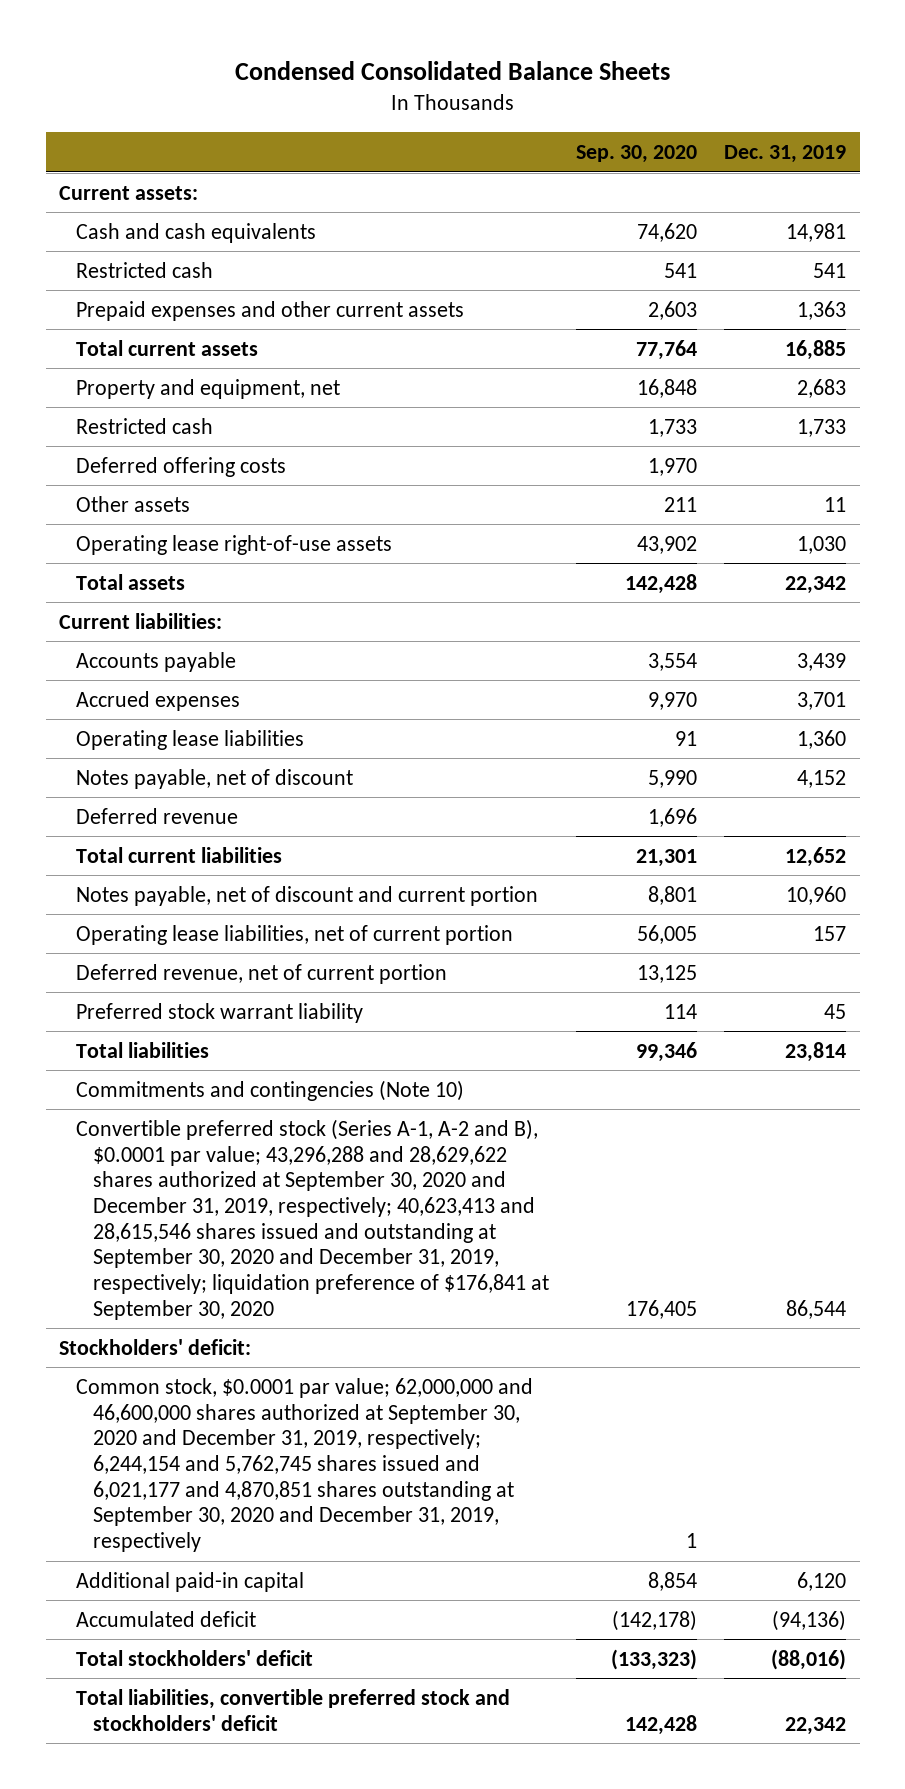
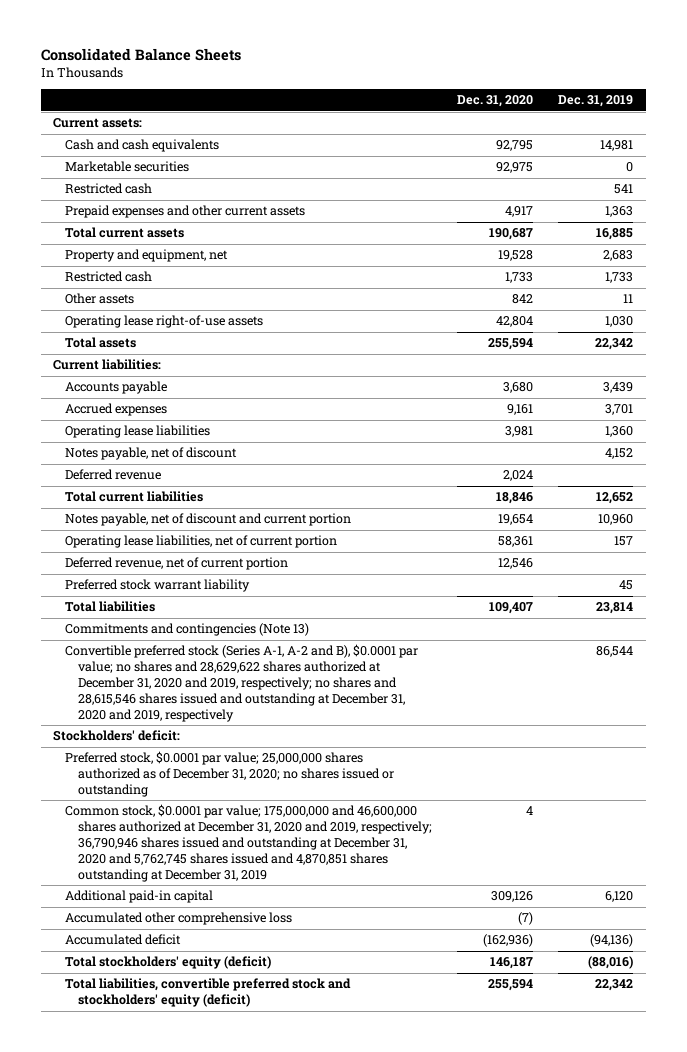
[234,61,670,81] Condensed Consolidated Balance Sheets -> [40,47,241,61] Consolidated Balance Sheets
[576,145,698,164] Sep. 30, 2020 -> none
none -> [456,95,533,108] Dec. 31, 2020
none -> [65,161,190,173] Marketable securities
[76,456,287,477] Deferred offering costs -> none
[76,1079,465,1101] Commitments and contingencies (Note 10) -> [65,623,310,637] Commitments and contingencies (Note 13)
[76,1118,549,1320] Convertible preferred stock (Series A-1, A-2 and B), $0.0001 par value; 43,296,288 and 28,629,622 shares authorized at September 30, 2020 and December 31, 2019, respectively; 40,623,413 and 28,615,546 shares issued and outstanding at September 30, 2020 and December 31, 2019, respectively; liquidation preference of $176,841 at September 30, 2020 -> [65,644,419,722] Convertible preferred stock (Series A-1, A-2 and B), $0.0001 par value; no shares and 28,629,622 shares authorized at December 31, 2020 and 2019, respectively; no shares and 28,615,546 shares issued and outstanding at December 31, 2020 and 2019, respectively
none -> [65,751,394,798] Preferred stock, $0.0001 par value; 25,000,000 shares authorized as of December 31, 2020; no shares issued or outstanding
[76,1377,534,1553] Common stock, $0.0001 par value; 62,000,000 and 46,600,000 shares authorized at September 30, 2020 and December 31, 2019, respectively; 6,244,154 and 5,762,745 shares issued and 6,021,177 and 4,870,851 shares outstanding at September 30, 2020 and December 31, 2019, respectively -> [65,804,432,882] Common stock, $0.0001 par value; 175,000,000 and 46,600,000 shares authorized at December 31, 2020 and 2019, respectively; 36,790,946 shares issued and outstanding at December 31, 2020 and 5,762,745 shares issued and 4,870,851 shares outstanding at December 31, 2019
none -> [65,912,293,926] Accumulated other comprehensive loss
[76,1649,314,1666] Total stockholders' deficit -> [65,956,272,970] Total stockholders' equity (deficit)
[76,1688,511,1731] Total liabilities, convertible preferred stock and stockholders' deficit -> [65,978,352,1008] Total liabilities, convertible preferred stock and stockholders' equity (deficit)

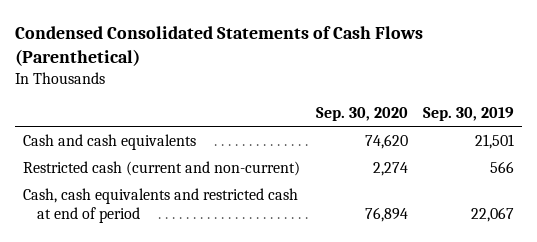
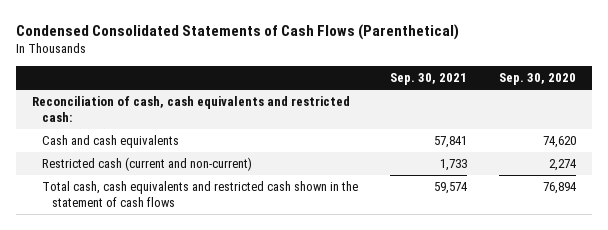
[423,106,515,121] Sep. 30, 2019 -> none
none -> [390,73,468,86] Sep. 30, 2021
none -> [31,96,350,123] Reconciliation of cash, cash equivalents and restricted cash:
[23,187,299,223] Cash, cash equivalents and restricted cash at end of period -> [41,181,358,208] Total cash, cash equivalents and restricted cash shown in the statement of cash flows

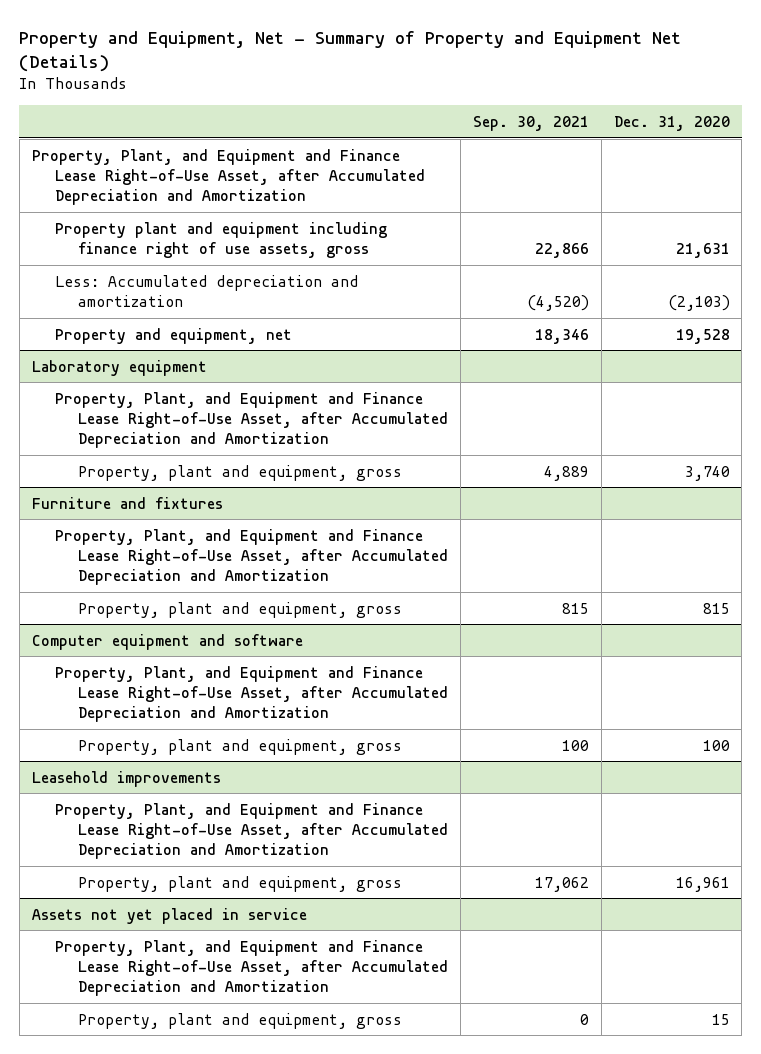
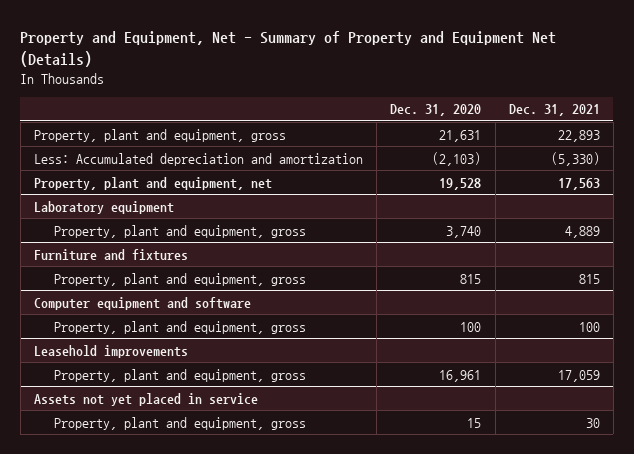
[472,115,589,131] Sep. 30, 2021 -> none
none -> [508,104,600,117] Dec. 31, 2021
[31,148,426,206] Property, Plant, and Equipment and Finance Lease Right-of-Use Asset, after Accumulated Depreciation and Amortization -> none
[55,221,388,258] Property plant and equipment including finance right of use assets, gross -> [33,128,286,142] Property, plant and equipment, gross
[55,327,293,344] Property and equipment, net -> [33,176,272,190] Property, plant and equipment, net
[55,391,449,449] Property, Plant, and Equipment and Finance Lease Right-of-Use Asset, after Accumulated Depreciation and Amortization -> none
[55,528,449,586] Property, Plant, and Equipment and Finance Lease Right-of-Use Asset, after Accumulated Depreciation and Amortization -> none
[55,665,449,723] Property, Plant, and Equipment and Finance Lease Right-of-Use Asset, after Accumulated Depreciation and Amortization -> none
[55,802,449,860] Property, Plant, and Equipment and Finance Lease Right-of-Use Asset, after Accumulated Depreciation and Amortization -> none
[55,939,449,997] Property, Plant, and Equipment and Finance Lease Right-of-Use Asset, after Accumulated Depreciation and Amortization -> none

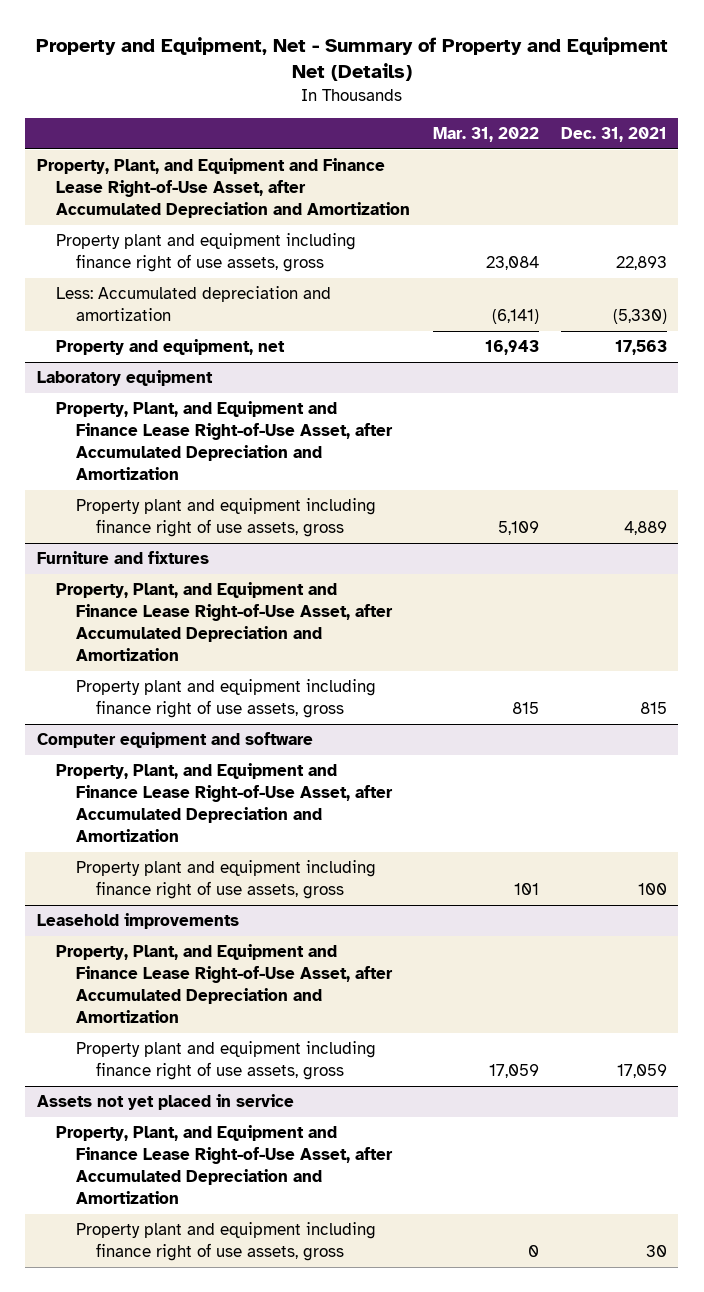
[390,104,482,117] Dec. 31, 2020 -> none
none -> [432,127,539,143] Mar. 31, 2022
none -> [36,158,411,219] Property, Plant, and Equipment and Finance Lease Right-of-Use Asset, after Accumulated Depreciation and Amortization
[33,128,286,142] Property, plant and equipment, gross -> [56,233,357,273] Property plant and equipment including finance right of use assets, gross
[33,176,272,190] Property, plant and equipment, net -> [56,339,286,356] Property and equipment, net
none -> [56,401,393,481] Property, Plant, and Equipment and Finance Lease Right-of-Use Asset, after Accumulated Depreciation and Amortization
[53,224,306,238] Property, plant and equipment, gross -> [75,498,376,538] Property plant and equipment including finance right of use assets, gross
none -> [56,582,393,662] Property, Plant, and Equipment and Finance Lease Right-of-Use Asset, after Accumulated Depreciation and Amortization
[53,272,306,286] Property, plant and equipment, gross -> [75,679,376,719] Property plant and equipment including finance right of use assets, gross
none -> [56,763,393,843] Property, Plant, and Equipment and Finance Lease Right-of-Use Asset, after Accumulated Depreciation and Amortization
[53,320,306,334] Property, plant and equipment, gross -> [75,860,376,900] Property plant and equipment including finance right of use assets, gross
none -> [56,944,393,1024] Property, Plant, and Equipment and Finance Lease Right-of-Use Asset, after Accumulated Depreciation and Amortization
[53,368,306,382] Property, plant and equipment, gross -> [75,1041,376,1081] Property plant and equipment including finance right of use assets, gross
none -> [56,1125,393,1205] Property, Plant, and Equipment and Finance Lease Right-of-Use Asset, after Accumulated Depreciation and Amortization
[53,416,306,430] Property, plant and equipment, gross -> [75,1222,376,1262] Property plant and equipment including finance right of use assets, gross

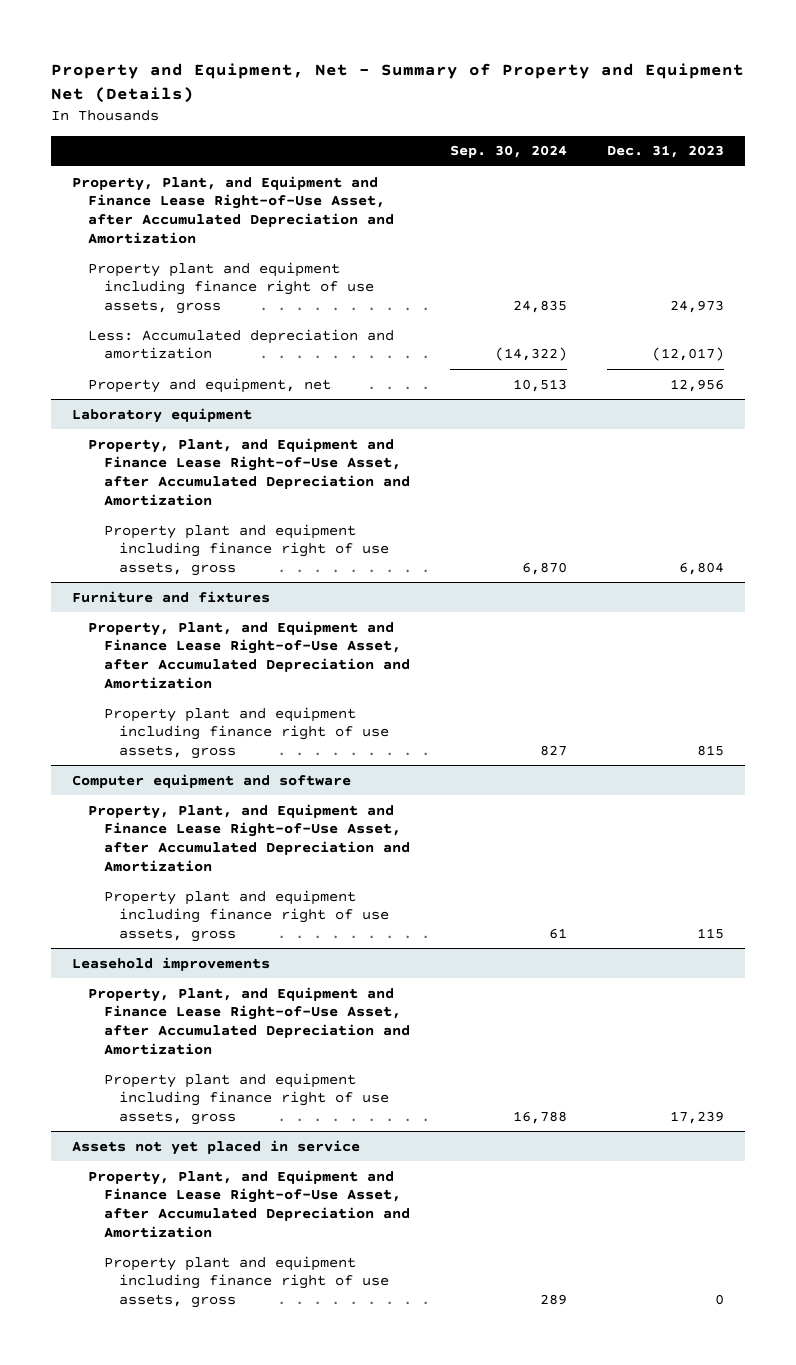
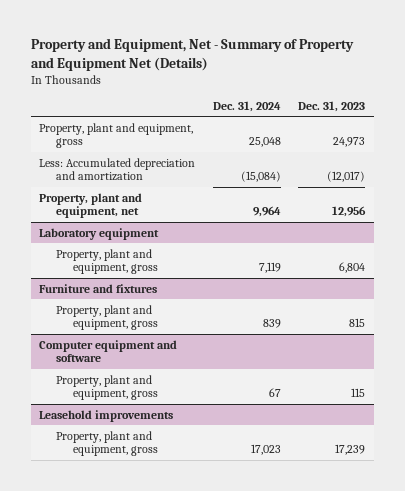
[449,145,567,159] Sep. 30, 2024 -> none
none -> [212,100,281,112] Dec. 31, 2024
[71,175,394,244] Property, Plant, and Equipment and Finance Lease Right-of-Use Asset, after Accumulated Depreciation and Amortization -> none
[87,261,374,314] Property plant and equipment including finance right of use assets, gross -> [39,122,194,149] Property, plant and equipment, gross
[87,377,331,393] Property and equipment, net -> [39,192,143,219] Property, plant and equipment, net
[87,437,410,506] Property, Plant, and Equipment and Finance Lease Right-of-Use Asset, after Accumulated Depreciation and Amortization -> none
[103,523,390,576] Property plant and equipment including finance right of use assets, gross -> [56,248,159,275] Property, plant and equipment, gross
[87,620,410,689] Property, Plant, and Equipment and Finance Lease Right-of-Use Asset, after Accumulated Depreciation and Amortization -> none
[103,706,390,759] Property plant and equipment including finance right of use assets, gross -> [56,304,159,331] Property, plant and equipment, gross
[87,803,410,872] Property, Plant, and Equipment and Finance Lease Right-of-Use Asset, after Accumulated Depreciation and Amortization -> none
[103,889,390,942] Property plant and equipment including finance right of use assets, gross -> [56,374,159,401] Property, plant and equipment, gross
[87,986,410,1055] Property, Plant, and Equipment and Finance Lease Right-of-Use Asset, after Accumulated Depreciation and Amortization -> none
[71,1139,360,1155] Assets not yet placed in service -> none
[87,1169,410,1238] Property, Plant, and Equipment and Finance Lease Right-of-Use Asset, after Accumulated Depreciation and Amortization -> none
[103,1255,390,1308] Property plant and equipment including finance right of use assets, gross -> none
[103,1072,390,1125] Property plant and equipment including finance right of use assets, gross -> [56,430,159,457] Property, plant and equipment, gross

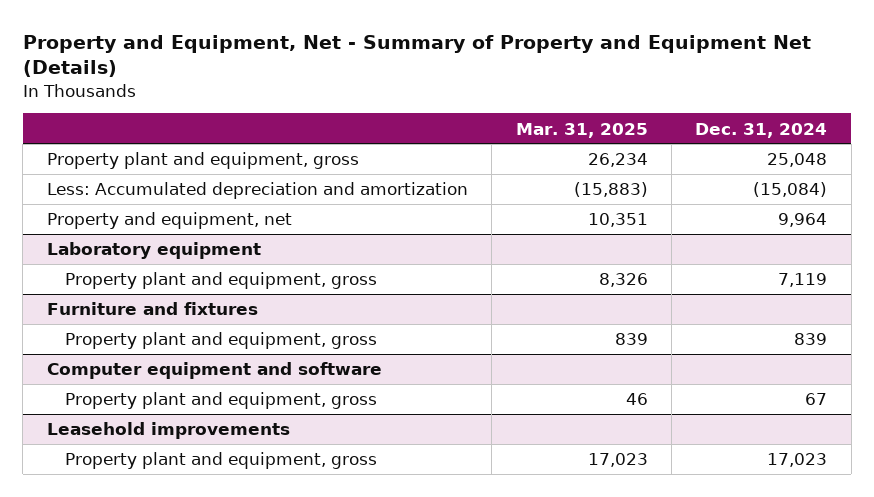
[298,100,366,112] Dec. 31, 2023 -> none
none -> [515,122,648,138] Mar. 31, 2025
[39,122,194,149] Property, plant and equipment, gross -> [46,152,359,170] Property plant and equipment, gross
[39,192,143,219] Property, plant and equipment, net -> [46,212,292,230] Property and equipment, net
[56,248,159,275] Property, plant and equipment, gross -> [64,272,377,290] Property plant and equipment, gross
[56,304,159,331] Property, plant and equipment, gross -> [64,332,377,350] Property plant and equipment, gross
[56,374,159,401] Property, plant and equipment, gross -> [64,392,377,410] Property plant and equipment, gross
[56,430,159,457] Property, plant and equipment, gross -> [64,452,377,470] Property plant and equipment, gross

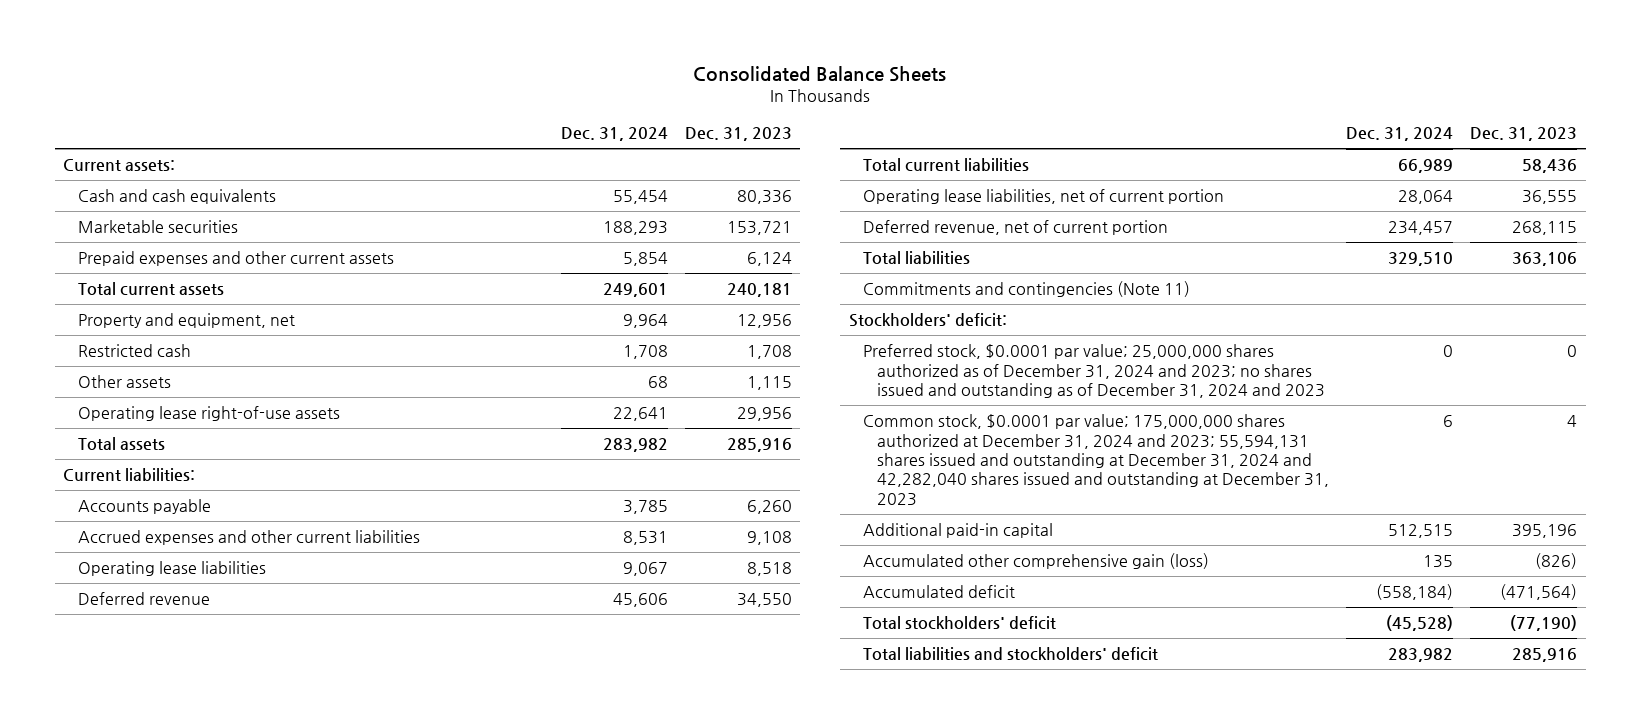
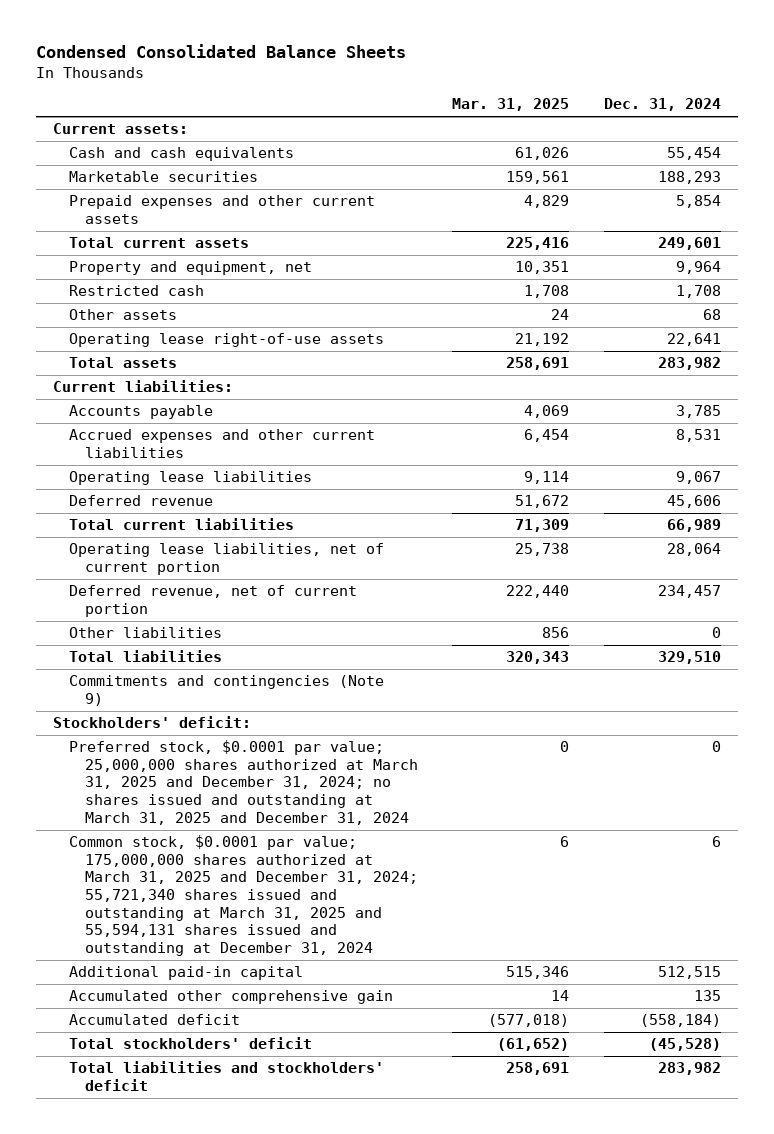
[693,65,947,82] Consolidated Balance Sheets -> [36,44,407,59] Condensed Consolidated Balance Sheets
[684,127,792,142] Dec. 31, 2023 -> none
none -> [452,98,570,112] Mar. 31, 2025
none -> [69,627,223,639] Other liabilities
[862,281,1190,298] Commitments and contingencies (Note 11) -> [69,675,385,706] Commitments and contingencies (Note 9)
[862,344,1326,399] Preferred stock, $0.0001 par value; 25,000,000 shares authorized as of December 31, 2024 and 2023; no shares issued and outstanding as of December 31, 2024 and 2023 -> [69,740,419,825] Preferred stock, $0.0001 par value; 25,000,000 shares authorized at March 31, 2025 and December 31, 2024; no shares issued and outstanding at March 31, 2025 and December 31, 2024
[862,414,1330,506] Common stock, $0.0001 par value; 175,000,000 shares authorized at December 31, 2024 and 2023; 55,594,131 shares issued and outstanding at December 31, 2024 and 42,282,040 shares issued and outstanding at December 31, 2023 -> [69,835,419,956] Common stock, $0.0001 par value; 175,000,000 shares authorized at March 31, 2025 and December 31, 2024; 55,721,340 shares issued and outstanding at March 31, 2025 and 55,594,131 shares issued and outstanding at December 31, 2024
[862,553,1209,570] Accumulated other comprehensive gain (loss) -> [69,990,394,1005] Accumulated other comprehensive gain

